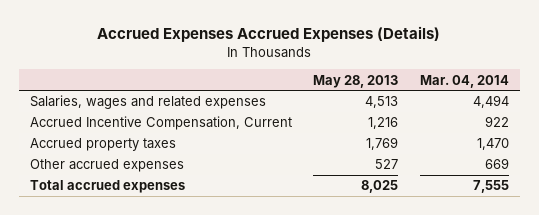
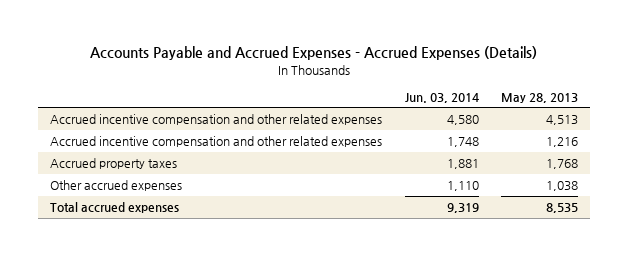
[97,26,441,43] Accrued Expenses Accrued Expenses (Details) -> [90,46,538,61] Accounts Payable and Accrued Expenses - Accrued Expenses (Details)
[420,74,510,88] Mar. 04, 2014 -> none
none -> [404,92,479,103] Jun. 03, 2014
[29,95,266,110] Salaries, wages and related expenses -> [49,114,382,126] Accrued incentive compensation and other related expenses
[29,116,292,131] Accrued Incentive Compensation, Current -> [49,136,382,148] Accrued incentive compensation and other related expenses
[366,137,399,151] 1,769 -> [546,159,579,170] 1,768
[375,159,399,170] 527 -> [546,181,579,192] 1,038
[361,180,399,194] 8,025 -> [546,203,579,214] 8,535

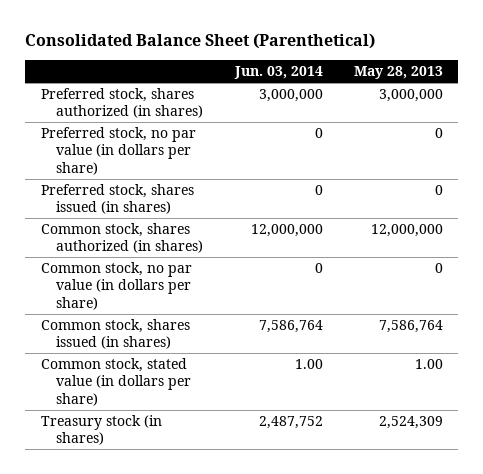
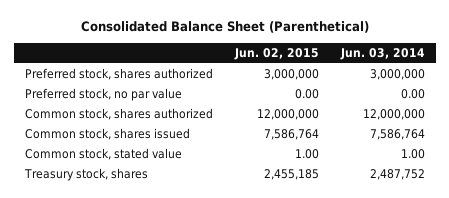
[353,66,443,80] May 28, 2013 -> none
none -> [233,47,319,60] Jun. 02, 2015
[40,183,194,215] Preferred stock, shares issued (in shares) -> none
[40,261,192,310] Common stock, no par value (in dollars per share) -> none
[40,87,204,119] Preferred stock, shares authorized (in shares) -> [24,68,213,81] Preferred stock, shares authorized
[40,126,196,175] Preferred stock, no par value (in dollars per share) -> [24,88,182,102] Preferred stock, no par value
[314,127,323,138] 0 -> [400,89,425,100] 0.00
[40,222,204,254] Common stock, shares authorized (in shares) -> [24,108,213,121] Common stock, shares authorized
[40,318,190,350] Common stock, shares issued (in shares) -> [24,128,190,141] Common stock, shares issued
[40,357,192,406] Common stock, stated value (in dollars per share) -> [24,148,182,161] Common stock, stated value
[40,414,162,446] Treasury stock (in shares) -> [23,168,148,182] Treasury stock, shares

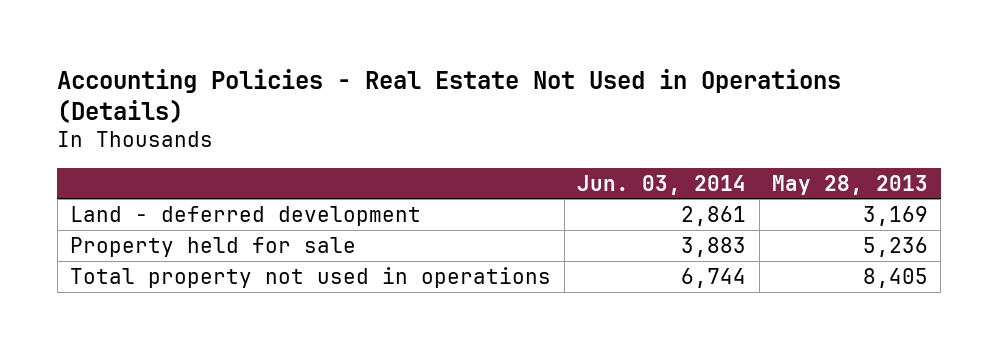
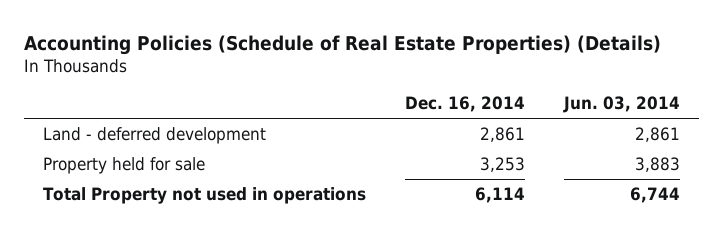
[57,68,842,124] Accounting Policies - Real Estate Not Used in Operations (Details) -> [23,34,661,55] Accounting Policies (Schedule of Real Estate Properties) (Details)
[772,174,929,195] May 28, 2013 -> none
none -> [405,96,526,113] Dec. 16, 2014
[70,266,552,288] Total property not used in operations -> [43,186,367,204] Total Property not used in operations

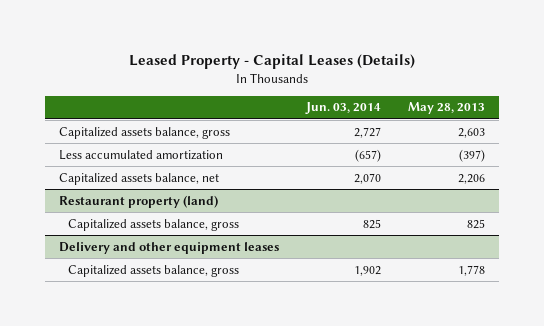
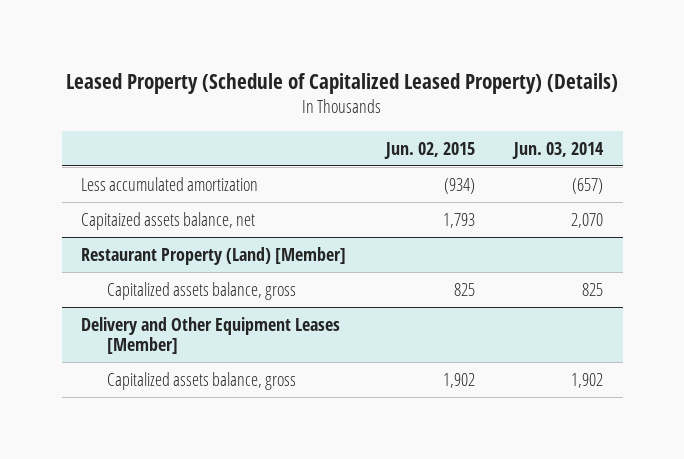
[128,54,415,70] Leased Property - Capital Leases (Details) -> [66,73,619,95] Leased Property (Schedule of Capitalized Leased Property) (Details)
[408,102,486,115] May 28, 2013 -> none
none -> [383,141,475,159] Jun. 02, 2015
[58,126,230,139] Capitalized assets balance, gross -> none
[58,172,219,185] Capitalized assets balance, net -> [81,211,256,230] Capitaized assets balance, net
[58,194,218,208] Restaurant property (land) -> [81,246,347,265] Restaurant Property (Land) [Member]
[58,241,279,254] Delivery and other equipment leases -> [81,316,341,355] Delivery and Other Equipment Leases [Member]

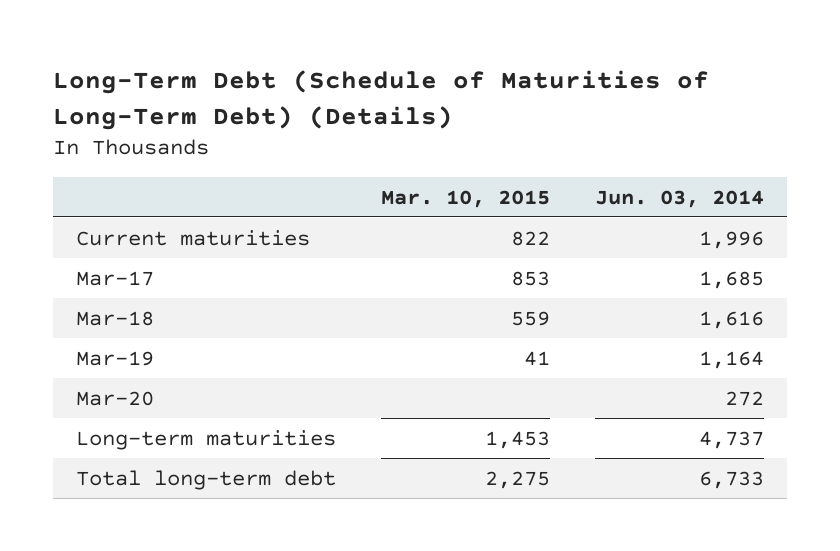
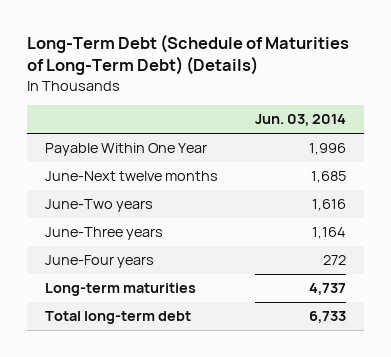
[380,189,550,208] Mar. 10, 2015 -> none
[75,229,310,246] Current maturities -> [45,143,208,157] Payable Within One Year
[75,270,154,286] Mar-17 -> [45,171,219,182] June-Next twelve months
[75,310,154,326] Mar-18 -> [45,199,154,213] June-Two years
[75,350,154,366] Mar-19 -> [45,227,164,241] June-Three years
[75,390,154,406] Mar-20 -> [45,255,155,269] June-Four years

